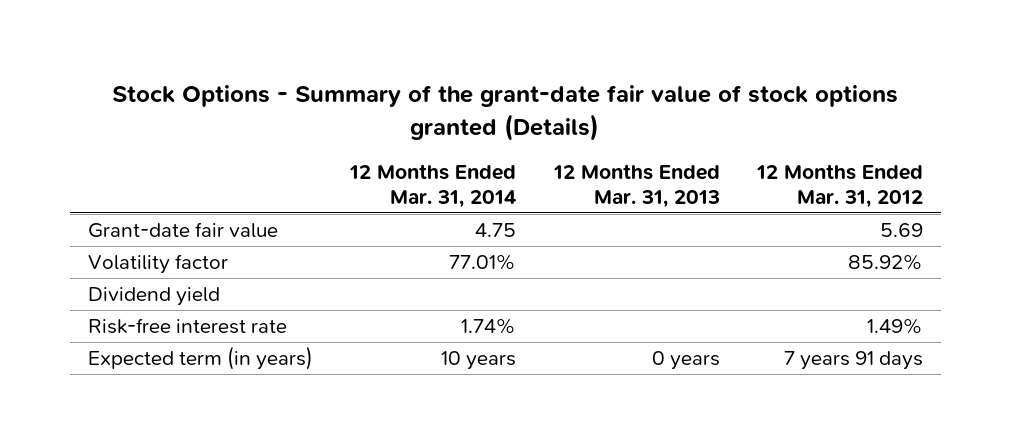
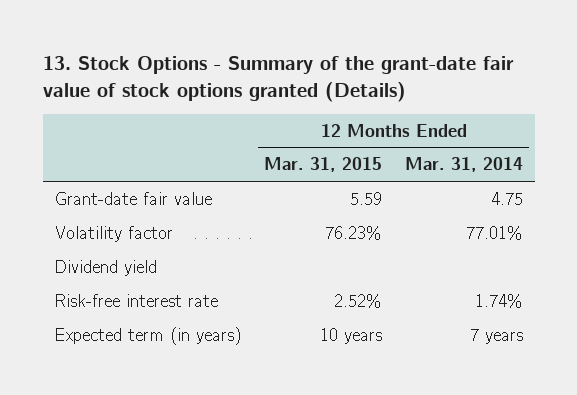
[112,85,899,141] Stock Options - Summary of the grant-date fair value of stock options granted (Details) -> [42,55,514,102] 13. Stock Options - Summary of the grant-date fair value of stock options granted (Details)
[552,164,720,208] 12 Months Ended Mar. 31, 2013 -> none
[755,164,923,208] 12 Months Ended Mar. 31, 2012 -> none
none -> [264,157,383,173] Mar. 31, 2015
[441,351,517,371] 10 years -> [470,328,524,344] 7 years

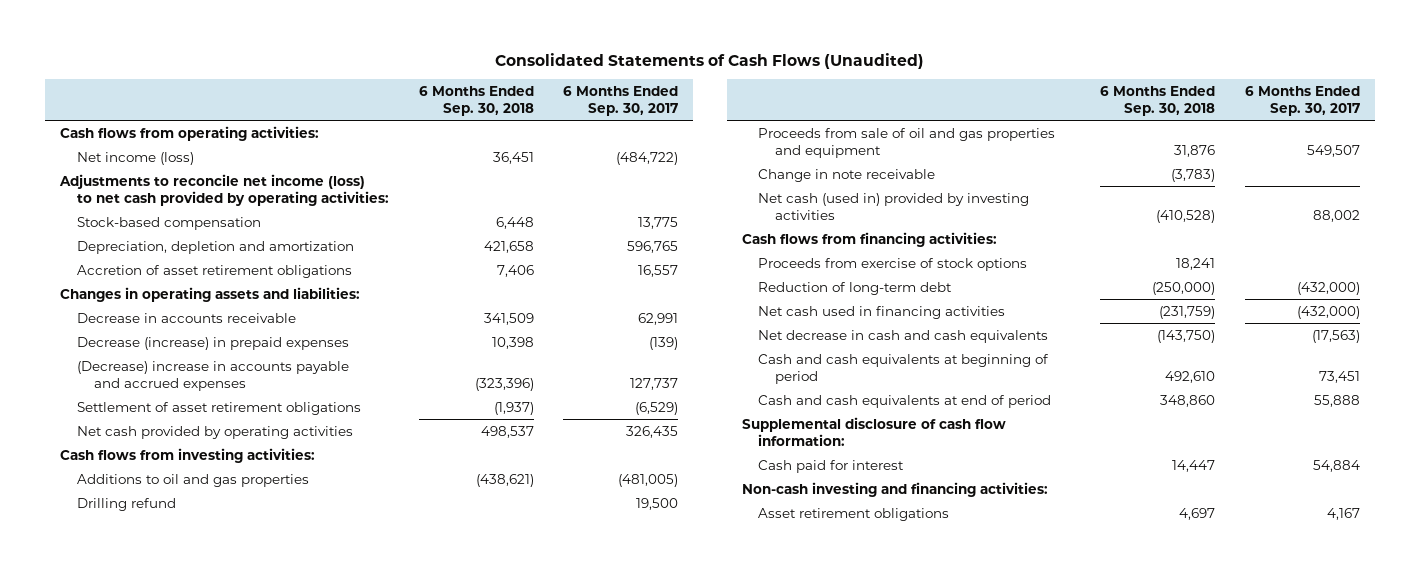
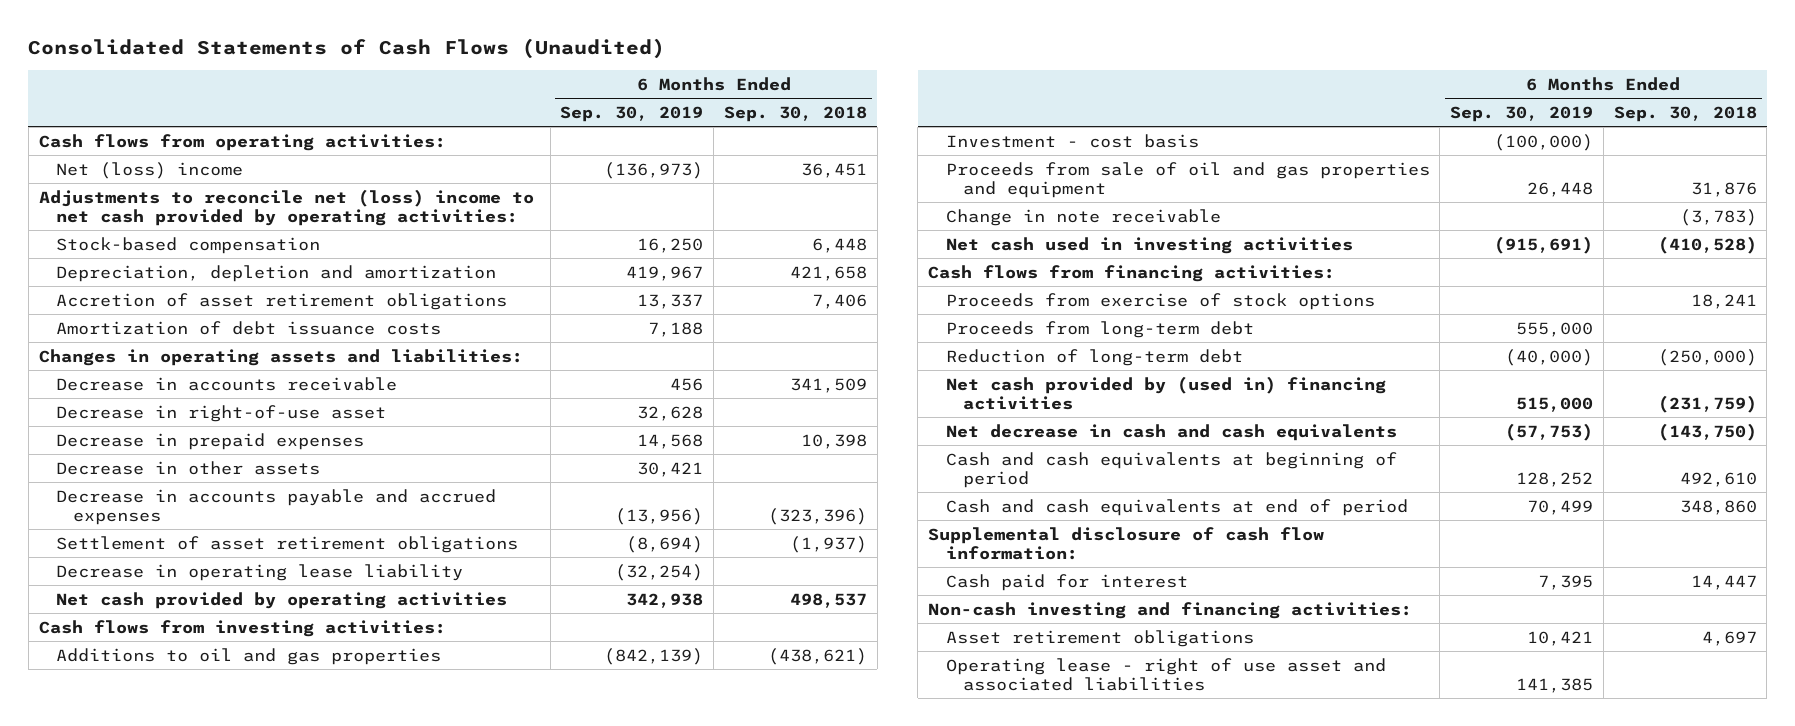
[563,86,679,116] 6 Months Ended Sep. 30, 2017 -> none
none -> [560,105,704,122] Sep. 30, 2019
[77,151,195,165] Net income (loss) -> [55,161,243,179] Net (loss) income
[59,173,390,206] Adjustments to reconcile net income (loss) to net cash provided by operating activities: -> [38,188,534,226] Adjustments to reconcile net (loss) income to net cash provided by operating activities:
none -> [55,320,441,335] Amortization of debt issuance costs
none -> [55,404,386,422] Decrease in right-of-use asset
[77,336,350,350] Decrease (increase) in prepaid expenses -> [55,432,364,450] Decrease in prepaid expenses
none -> [55,460,320,475] Decrease in other assets
[77,360,350,391] (Decrease) increase in accounts payable and accrued expenses -> [55,488,496,525] Decrease in accounts payable and accrued expenses
none -> [55,563,463,581] Decrease in operating lease liability
[77,497,177,511] Drilling refund -> none
none -> [945,133,1199,148] Investment - cost basis
[758,192,1030,220] Net cash (used in) provided by investing activities -> [945,236,1353,254] Net cash used in investing activities
none -> [945,320,1254,338] Proceeds from long-term debt
[758,305,1006,319] Net cash used in financing activities -> [945,375,1386,410] Net cash provided by (used in) financing activities
none -> [945,657,1386,691] Operating lease - right of use asset and associated liabilities

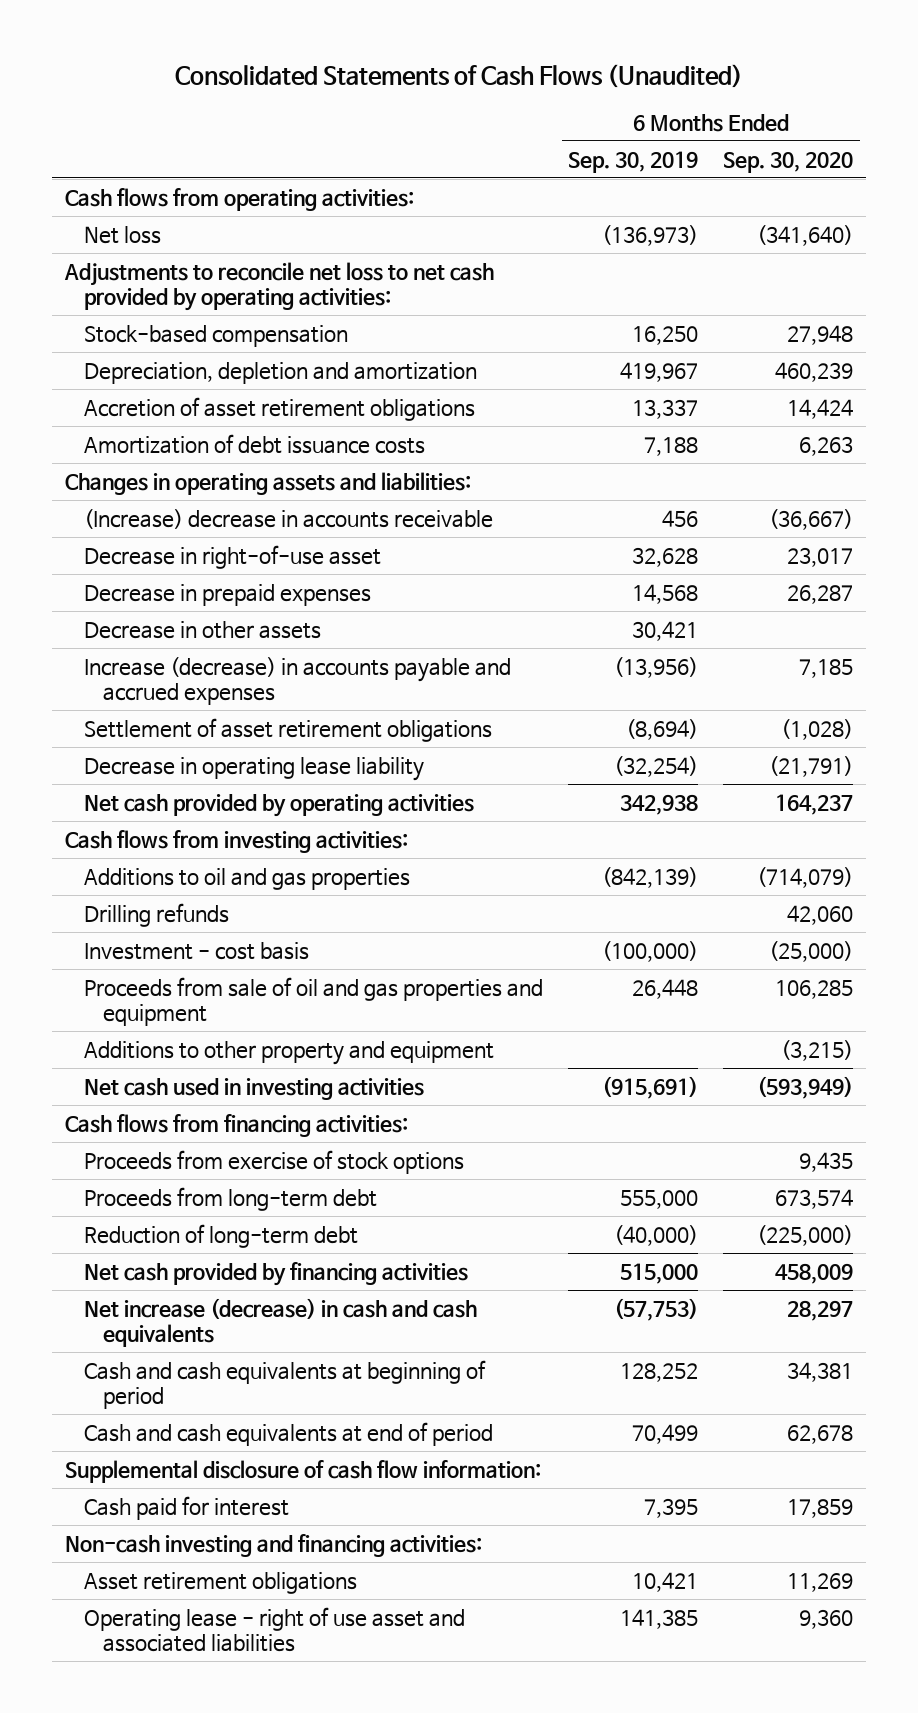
[724,105,868,122] Sep. 30, 2018 -> none
none -> [723,151,854,173] Sep. 30, 2020
[55,161,243,179] Net (loss) income -> [83,225,161,244] Net loss
[38,188,534,226] Adjustments to reconcile net (loss) income to net cash provided by operating activities: -> [63,261,494,312] Adjustments to reconcile net loss to net cash provided by operating activities:
[55,376,397,391] Decrease in accounts receivable -> [83,508,493,529] (Increase) decrease in accounts receivable
[55,488,496,525] Decrease in accounts payable and accrued expenses -> [83,656,511,706] Increase (decrease) in accounts payable and accrued expenses
none -> [83,902,229,927] Drilling refunds
[945,208,1221,226] Change in note receivable -> none
none -> [83,1040,494,1065] Additions to other property and equipment
[945,375,1386,410] Net cash provided by (used in) financing activities -> [83,1261,468,1286] Net cash provided by financing activities
[945,423,1397,441] Net decrease in cash and cash equivalents -> [83,1297,477,1348] Net increase (decrease) in cash and cash equivalents

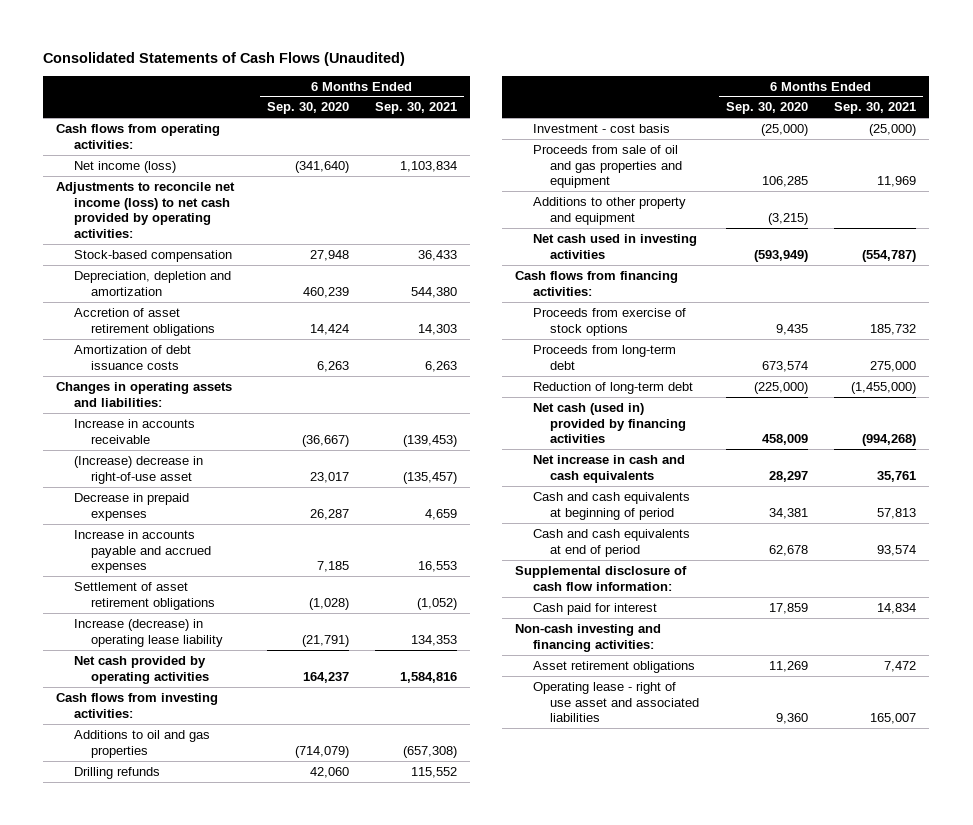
[568,150,699,173] Sep. 30, 2019 -> none
none -> [375,102,458,115] Sep. 30, 2021
[83,225,161,244] Net loss -> [73,160,176,173] Net income (loss)
[63,261,494,312] Adjustments to reconcile net loss to net cash provided by operating activities: -> [56,181,236,239] Adjustments to reconcile net income (loss) to net cash provided by operating activities:
[83,508,493,529] (Increase) decrease in accounts receivable -> [73,418,195,444] Increase in accounts receivable
[83,544,381,569] Decrease in right-of-use asset -> [73,455,203,484] (Increase) decrease in right-of-use asset
[83,620,321,639] Decrease in other assets -> none
[83,656,511,706] Increase (decrease) in accounts payable and accrued expenses -> [73,529,212,574] Increase in accounts payable and accrued expenses
[83,756,424,781] Decrease in operating lease liability -> [73,618,224,647] Increase (decrease) in operating lease liability
[83,1261,468,1286] Net cash provided by financing activities -> [532,402,687,444] Net cash (used in) provided by financing activities
[83,1297,477,1348] Net increase (decrease) in cash and cash equivalents -> [532,454,685,483] Net increase in cash and cash equivalents

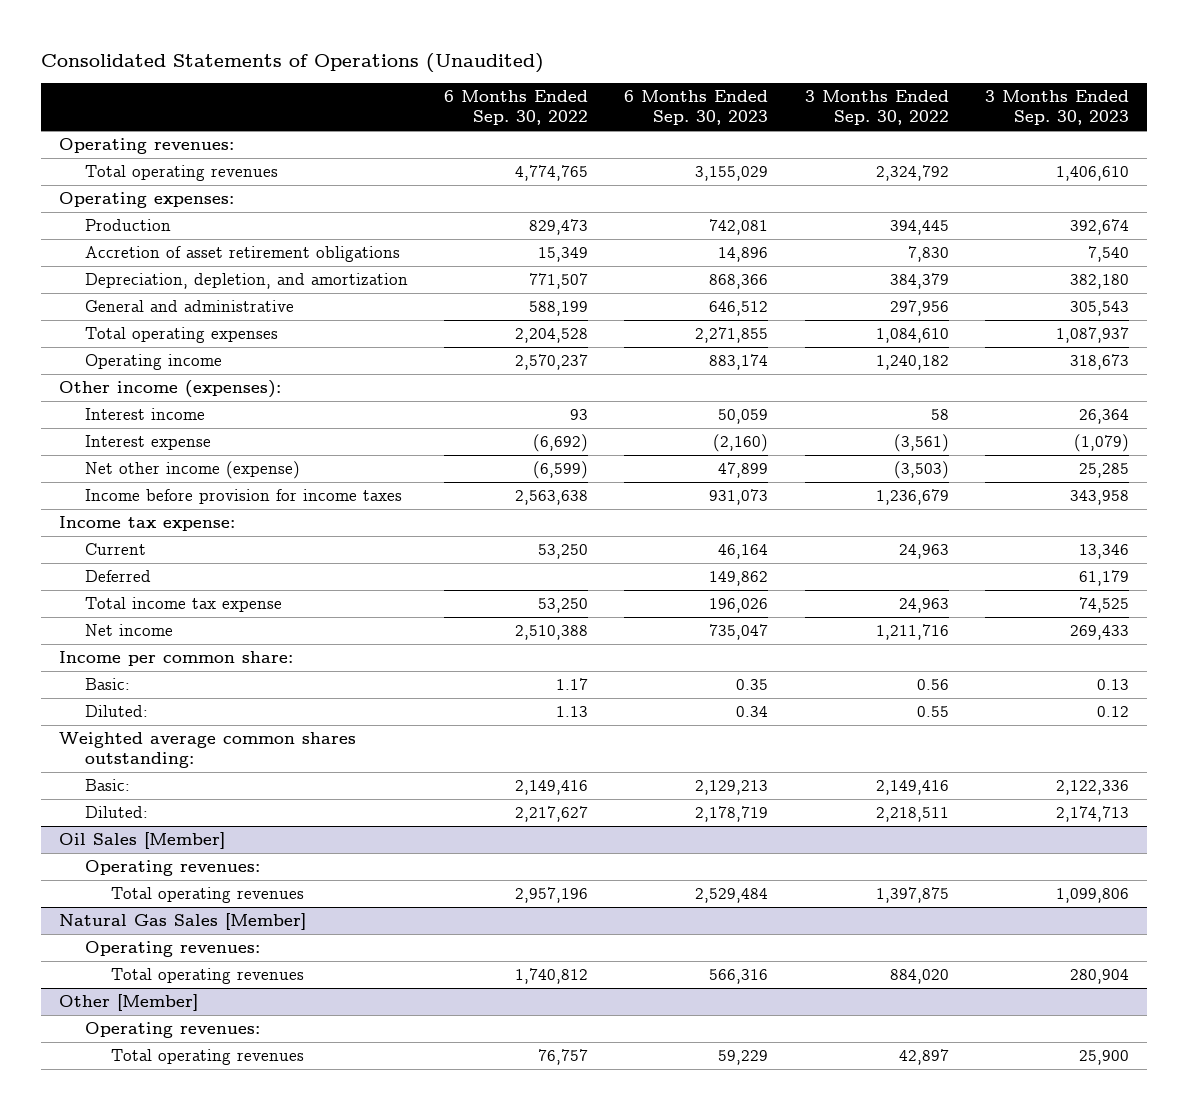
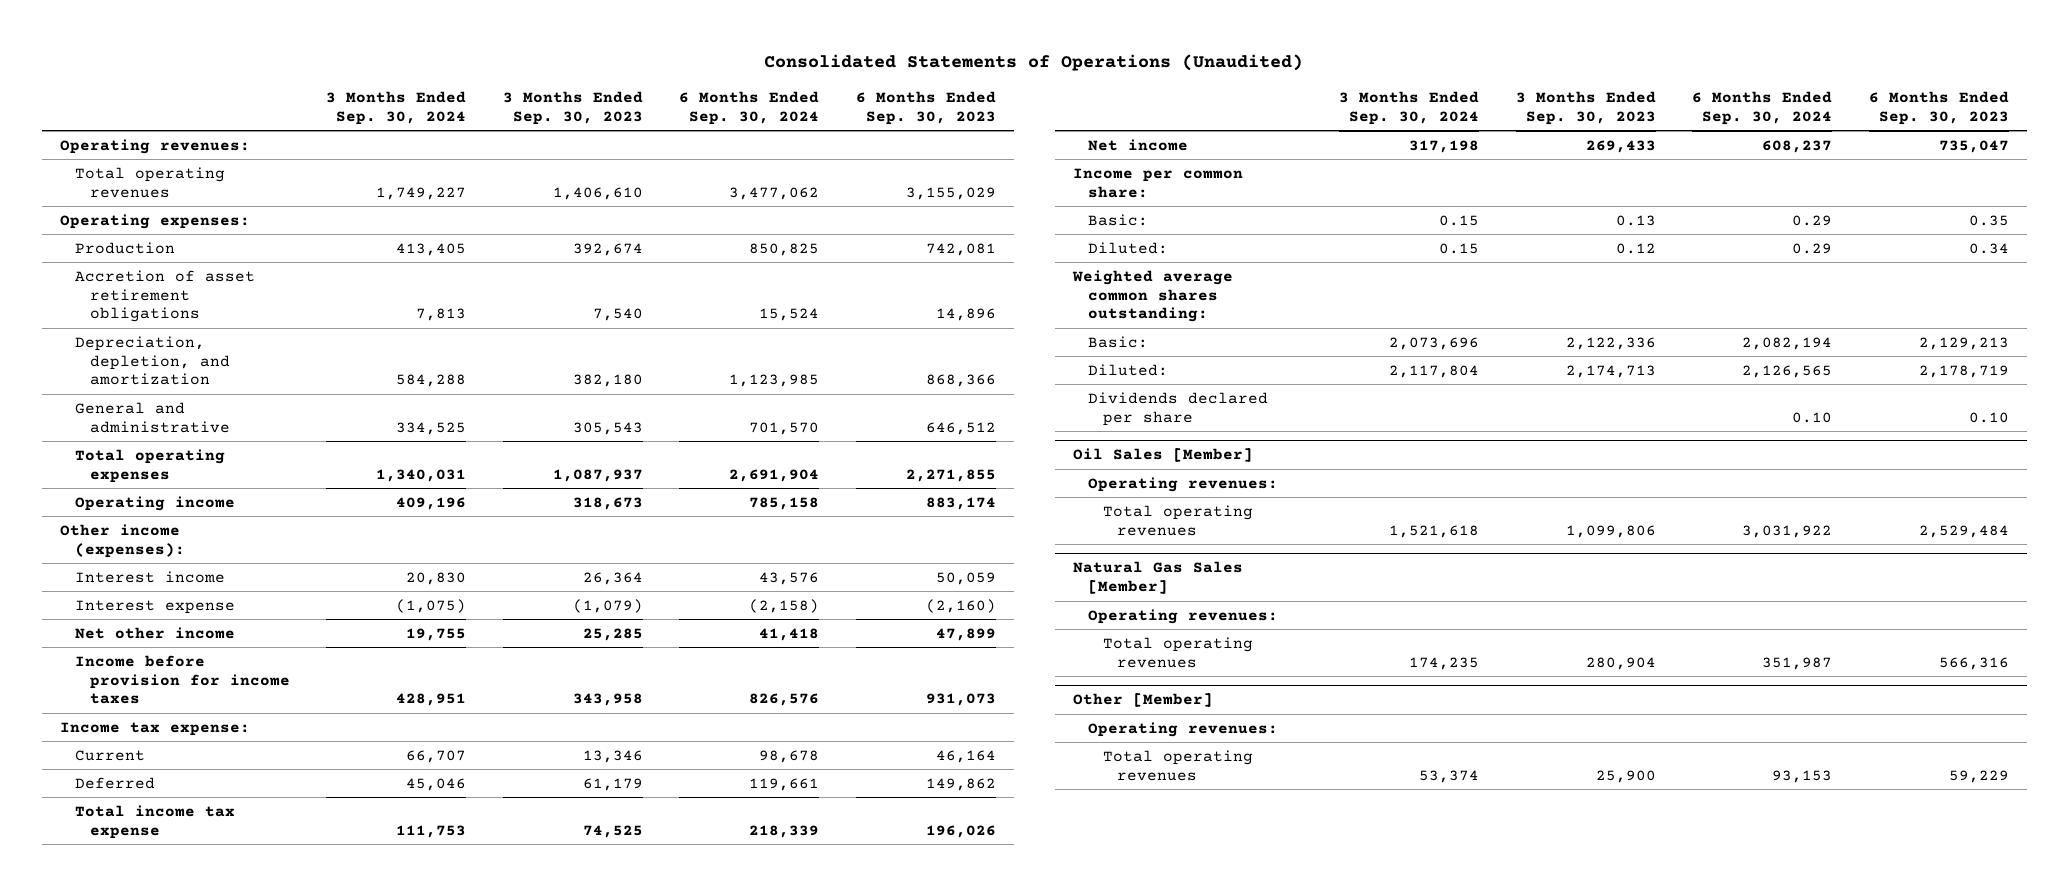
[444,90,589,126] 6 Months Ended Sep. 30, 2022 -> none
[804,90,949,126] 3 Months Ended Sep. 30, 2022 -> none
none -> [326,90,467,125] 3 Months Ended Sep. 30, 2024
none -> [679,90,820,125] 6 Months Ended Sep. 30, 2024
[85,461,301,480] Net other income (expense) -> [75,626,236,639] Net other income
none -> [1087,391,1268,426] Dividends declared per share

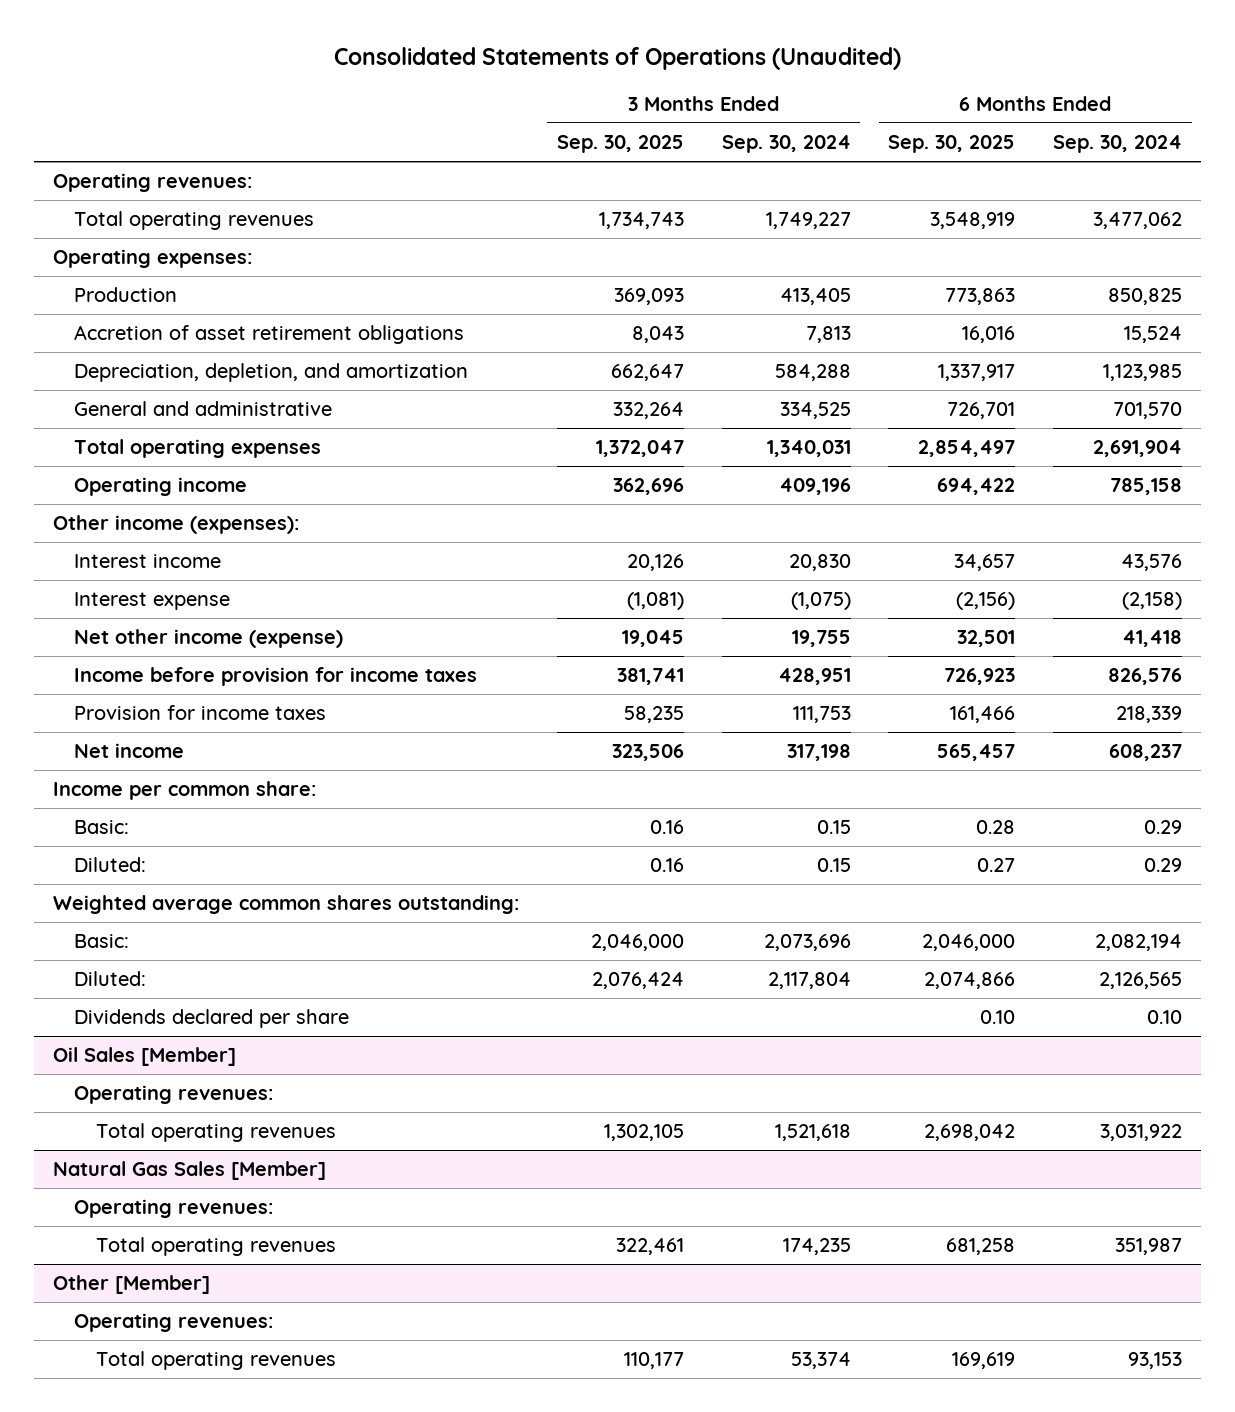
[502,90,643,125] 3 Months Ended Sep. 30, 2023 -> none
[856,90,997,125] 6 Months Ended Sep. 30, 2023 -> none
none -> [556,135,684,154] Sep. 30, 2025
none -> [888,135,1016,154] Sep. 30, 2025
[75,626,236,639] Net other income -> [74,629,344,649] Net other income (expense)
[60,721,251,736] Income tax expense: -> none
[75,749,146,761] Current -> none
[75,776,156,789] Deferred -> none
[75,804,236,839] Total income tax expense -> [74,705,327,721] Provision for income taxes

